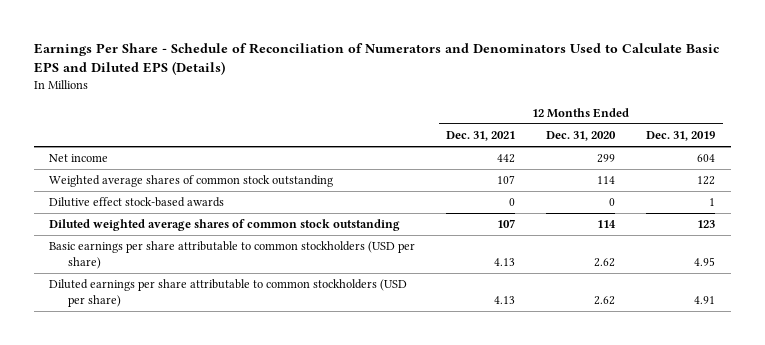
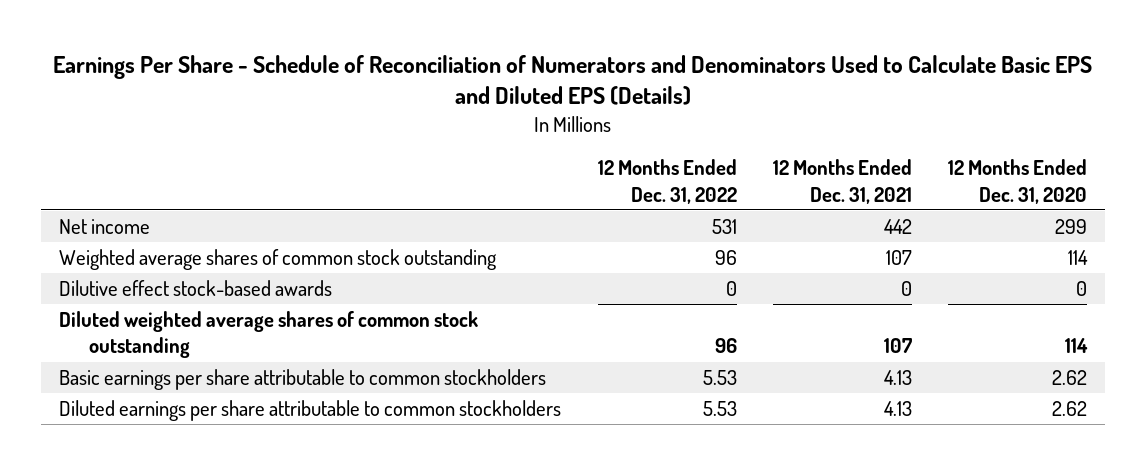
[646,130,716,141] Dec. 31, 2019 -> none
none -> [597,159,737,204] 12 Months Ended Dec. 31, 2022
[49,241,416,269] Basic earnings per share attributable to common stockholders (USD per share) -> [59,369,547,391] Basic earnings per share attributable to common stockholders
[49,279,408,307] Diluted earnings per share attributable to common stockholders (USD per share) -> [59,400,562,422] Diluted earnings per share attributable to common stockholders

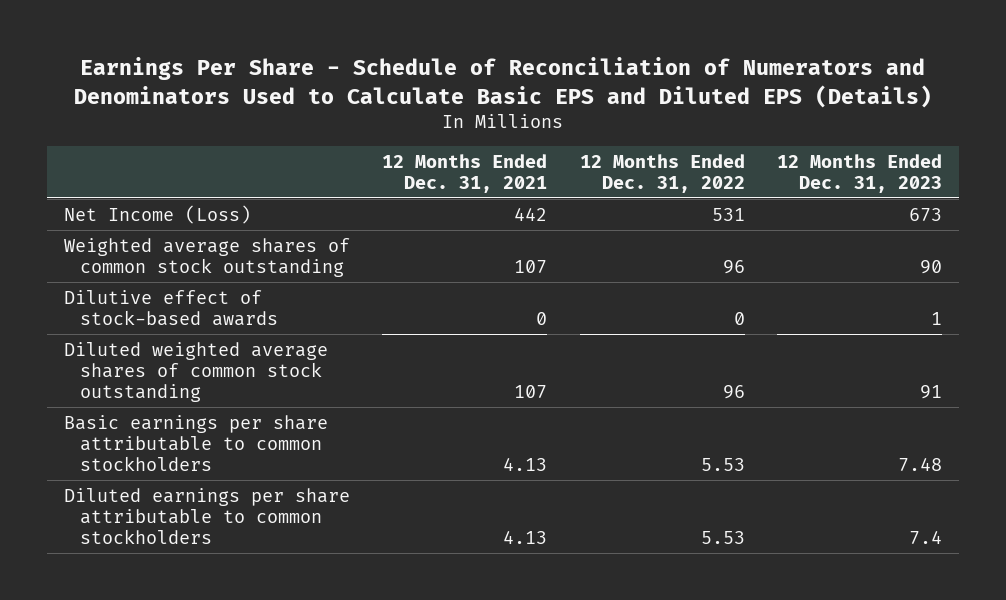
[947,159,1087,204] 12 Months Ended Dec. 31, 2020 -> none
none -> [777,153,943,193] 12 Months Ended Dec. 31, 2023
[59,219,151,235] Net income -> [63,204,251,224] Net Income (Loss)
[59,280,333,297] Dilutive effect stock-based awards -> [63,289,278,326] Dilutive effect of stock-based awards

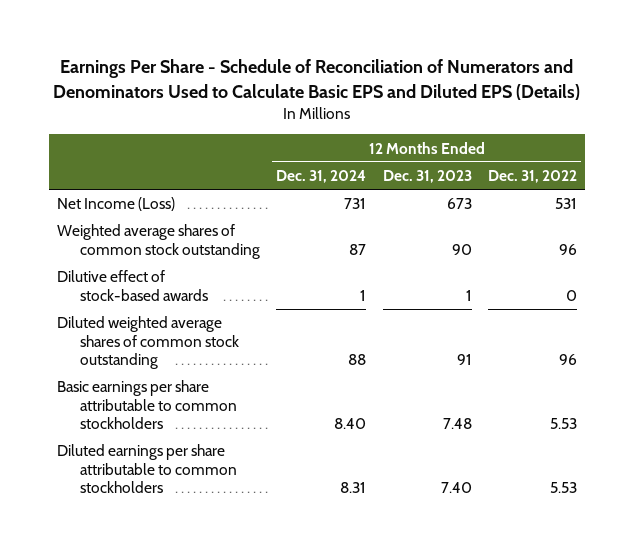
[382,153,548,193] 12 Months Ended Dec. 31, 2021 -> none
none -> [276,169,367,183] Dec. 31, 2024
[909,531,943,545] 7.4 -> [440,481,472,493] 7.40

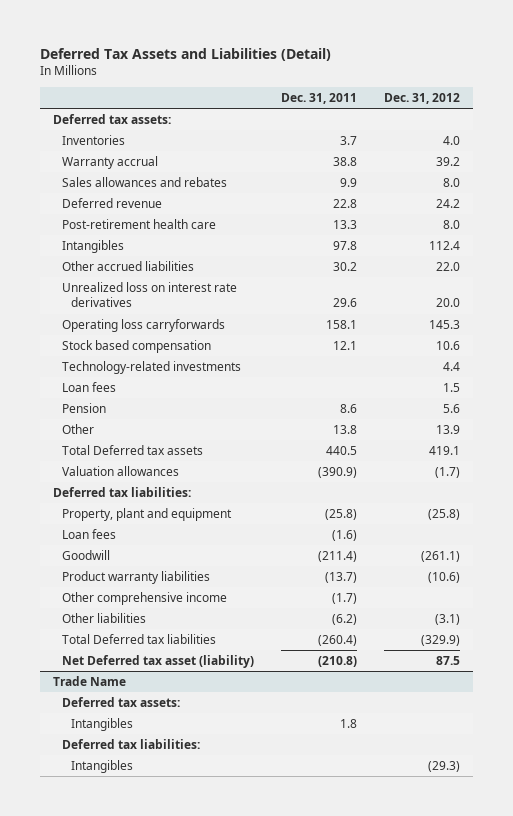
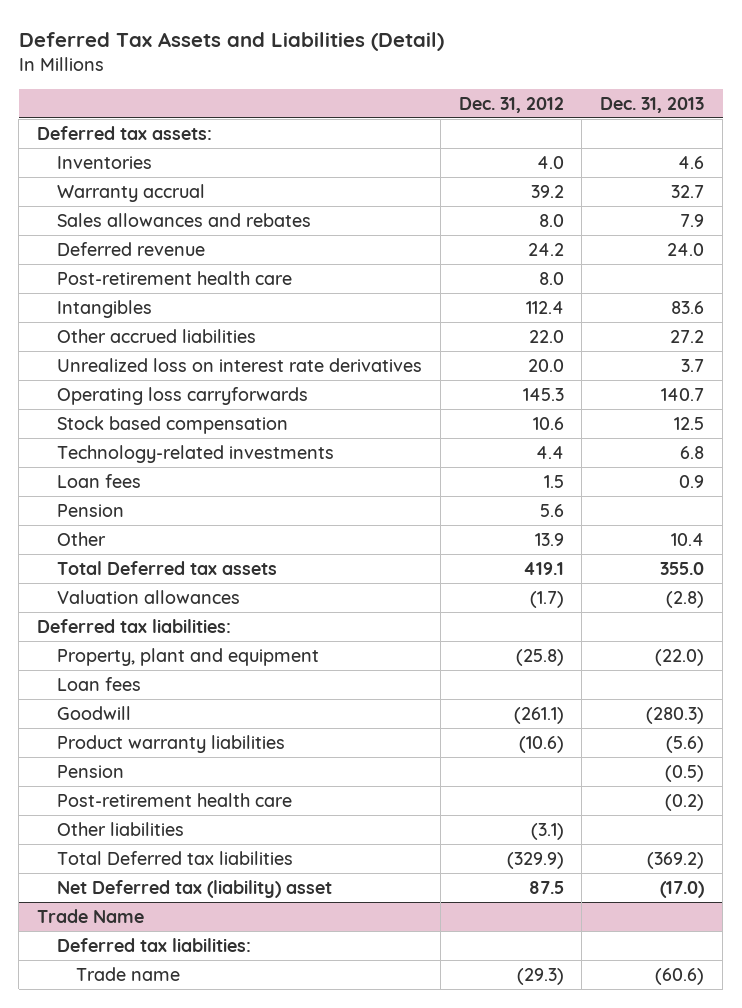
[281,93,358,105] Dec. 31, 2011 -> none
none -> [600,96,705,113] Dec. 31, 2013
[62,591,228,605] Other comprehensive income -> none
none -> [56,764,124,778] Pension
none -> [56,792,292,807] Post-retirement health care
[62,654,255,668] Net Deferred tax asset (liability) -> [56,879,332,898] Net Deferred tax (liability) asset
[62,696,181,707] Deferred tax assets: -> none
[70,717,133,731] Intangibles -> none
[70,759,133,773] Intangibles -> [76,966,181,981] Trade name

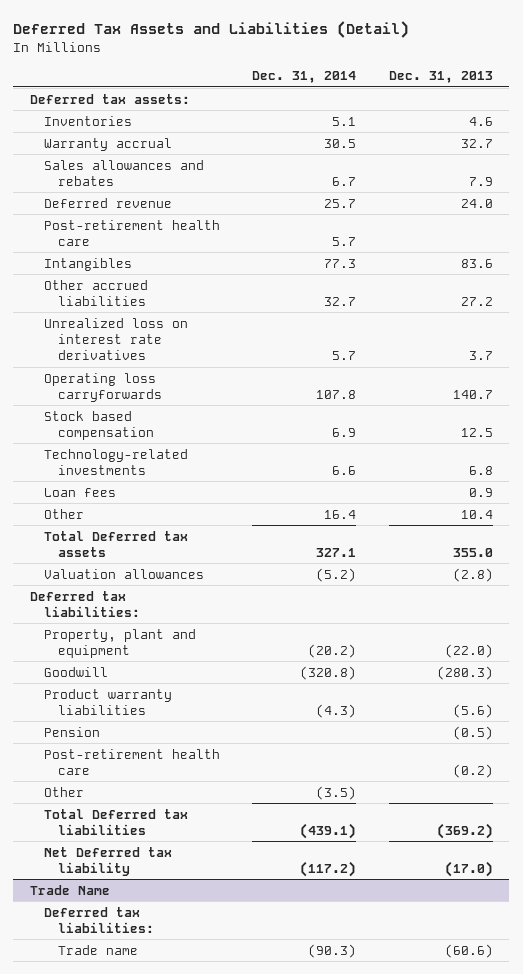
[458,96,564,113] Dec. 31, 2012 -> none
none -> [252,71,357,84] Dec. 31, 2014
[56,503,124,517] Pension -> none
[56,676,141,691] Loan fees -> none
[56,821,184,836] Other liabilities -> [43,786,84,797] Other
[56,879,332,898] Net Deferred tax (liability) asset -> [43,846,172,877] Net Deferred tax liability

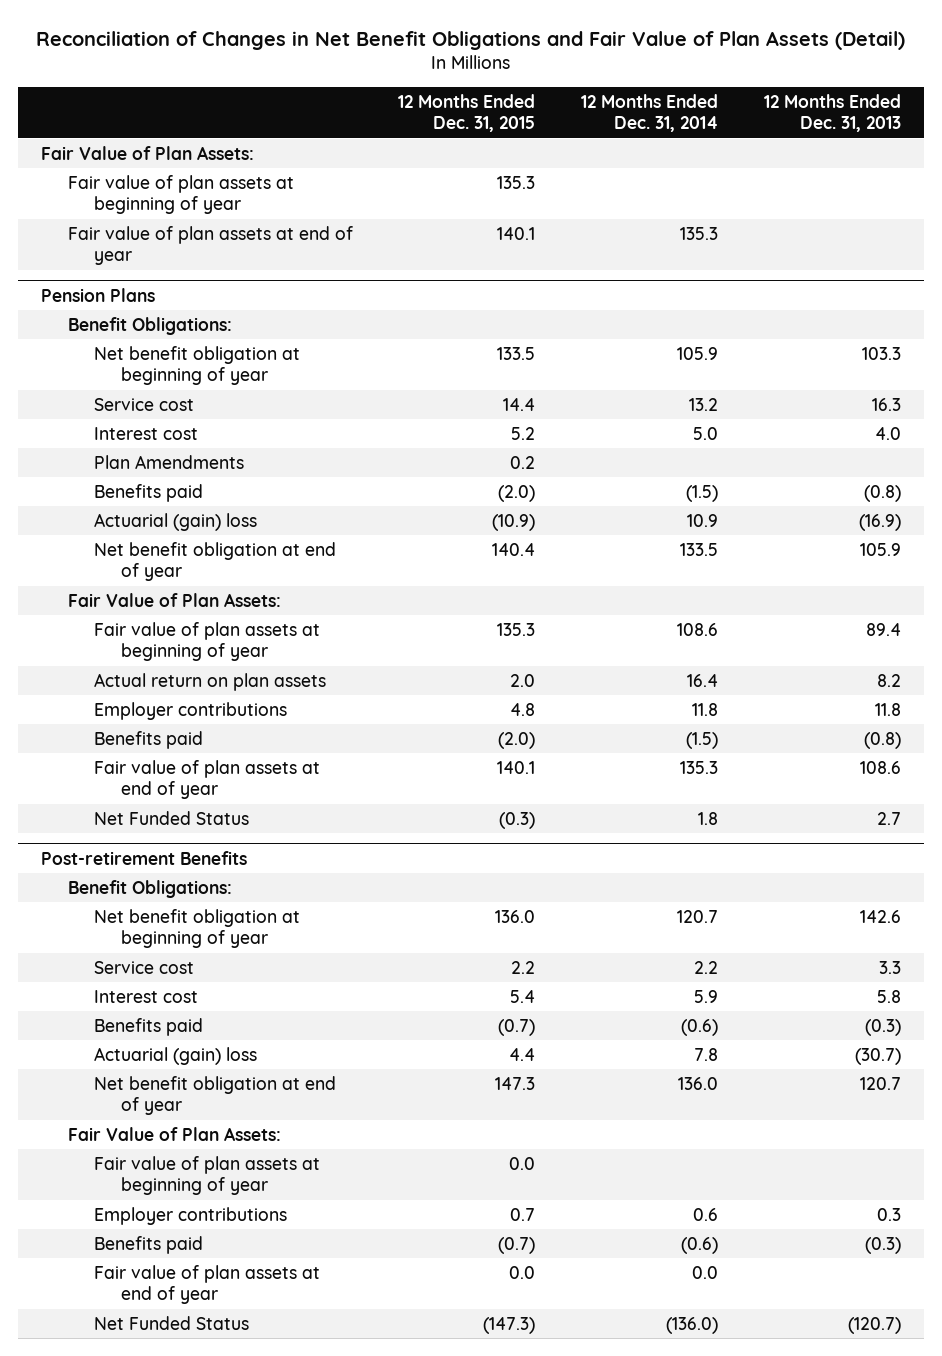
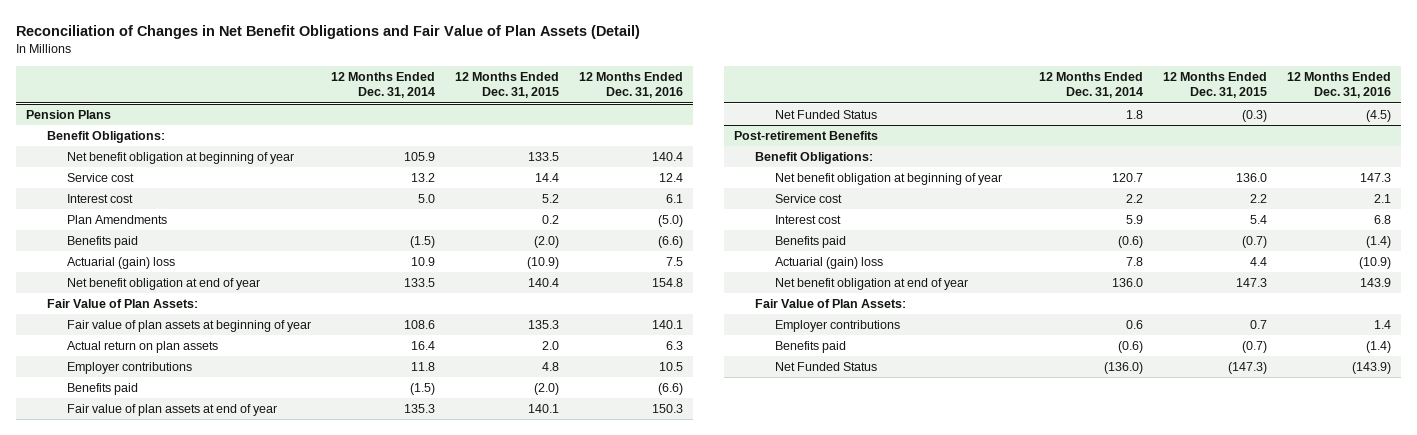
[763,93,901,133] 12 Months Ended Dec. 31, 2013 -> none
none -> [578,72,683,99] 12 Months Ended Dec. 31, 2016
[41,145,255,160] Fair Value of Plan Assets: -> none
[67,174,294,215] Fair value of plan assets at beginning of year -> none
[67,225,353,266] Fair value of plan assets at end of year -> none
[94,1155,321,1196] Fair value of plan assets at beginning of year -> none
[94,1264,321,1305] Fair value of plan assets at end of year -> none

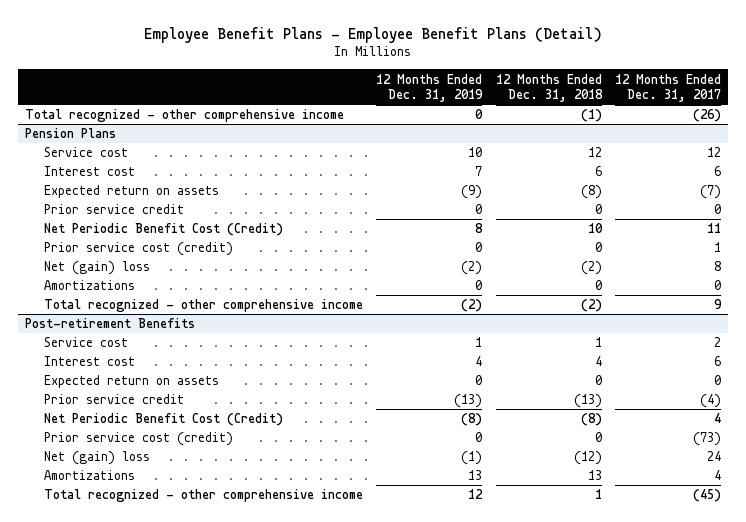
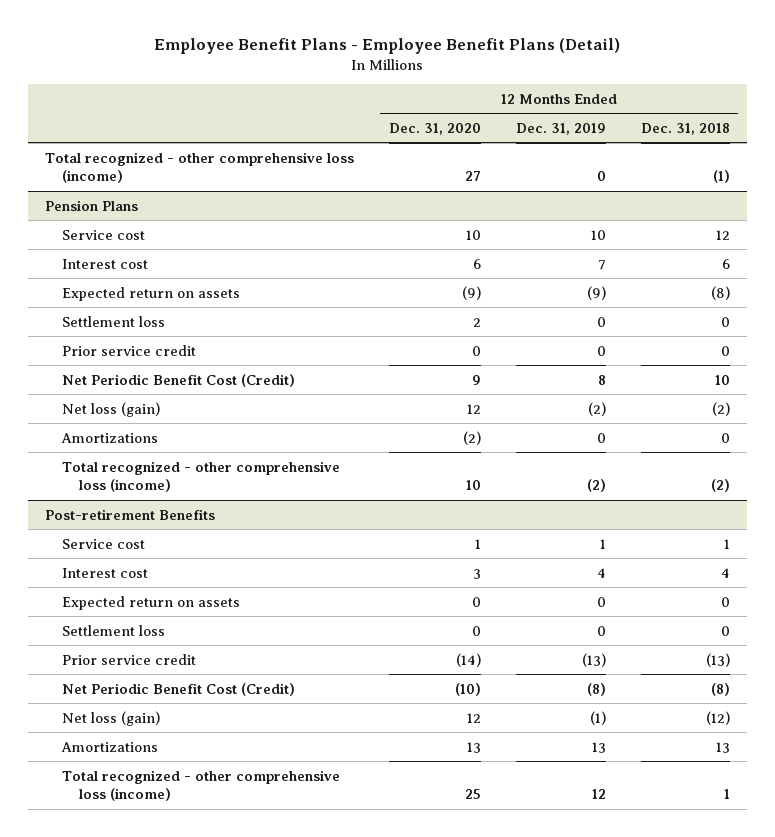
[615,73,722,103] 12 Months Ended Dec. 31, 2017 -> none
none -> [389,122,482,135] Dec. 31, 2020
[24,109,344,123] Total recognized - other comprehensive income -> [45,151,355,184] Total recognized - other comprehensive loss (income)
none -> [62,315,166,327] Settlement loss
[43,242,233,257] Prior service cost (credit) -> none
[43,261,150,276] Net (gain) loss -> [62,401,161,417] Net loss (gain)
[43,299,363,313] Total recognized - other comprehensive income -> [62,460,341,493] Total recognized - other comprehensive loss (income)
none -> [62,624,166,636] Settlement loss
[43,432,233,447] Prior service cost (credit) -> none
[43,451,150,466] Net (gain) loss -> [62,710,161,726] Net loss (gain)
[43,489,363,503] Total recognized - other comprehensive income -> [62,769,341,802] Total recognized - other comprehensive loss (income)

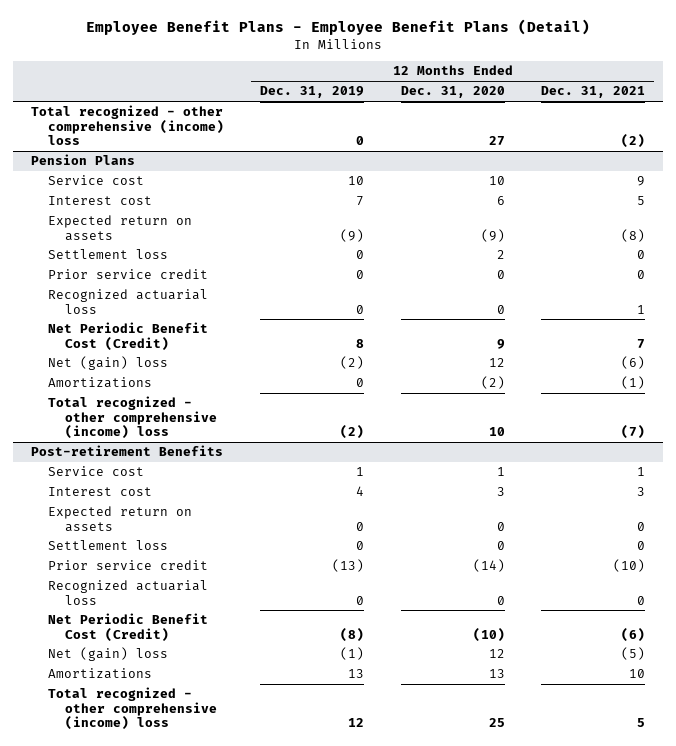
[640,122,730,135] Dec. 31, 2018 -> none
none -> [541,86,646,99] Dec. 31, 2021
[45,151,355,184] Total recognized - other comprehensive loss (income) -> [31,105,224,145] Total recognized - other comprehensive (income) loss
none -> [47,289,208,314] Recognized actuarial loss
[62,401,161,417] Net loss (gain) -> [47,356,168,371] Net (gain) loss
[62,460,341,493] Total recognized - other comprehensive loss (income) -> [47,396,217,439] Total recognized - other comprehensive (income) loss
none -> [47,580,208,605] Recognized actuarial loss
[62,710,161,726] Net loss (gain) -> [47,647,168,662] Net (gain) loss
[62,769,341,802] Total recognized - other comprehensive loss (income) -> [47,687,217,730] Total recognized - other comprehensive (income) loss

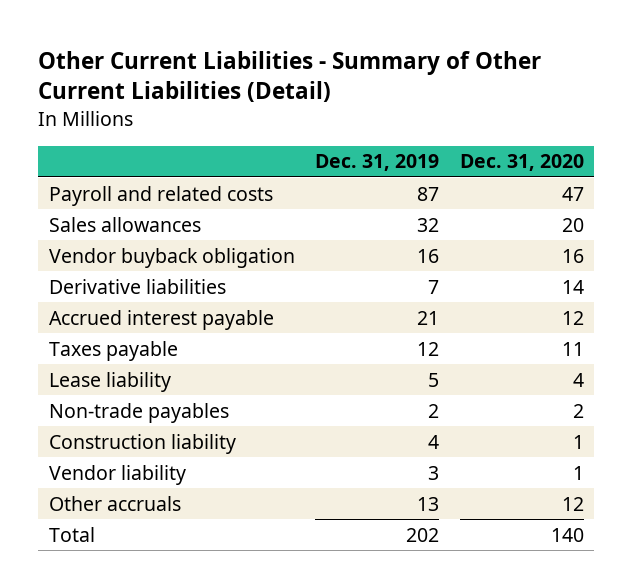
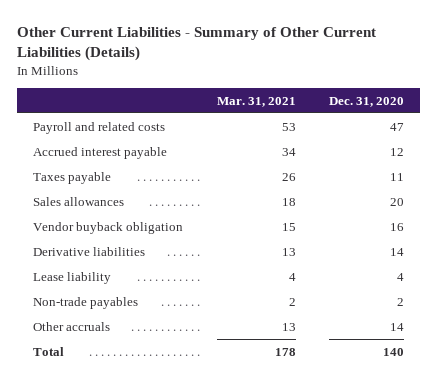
[38,50,542,103] Other Current Liabilities - Summary of Other Current Liabilities (Detail) -> [16,26,376,62] Other Current Liabilities - Summary of Other Current Liabilities (Details)
[315,154,440,172] Dec. 31, 2019 -> none
none -> [216,96,296,107] Mar. 31, 2021
[48,309,274,330] Accrued interest payable -> [33,146,168,159] Accrued interest payable
[48,340,178,361] Taxes payable -> [33,171,112,184] Taxes payable
[48,433,236,454] Construction liability -> none
[48,464,186,485] Vendor liability -> none
[561,496,584,511] 12 -> [389,322,404,331] 14

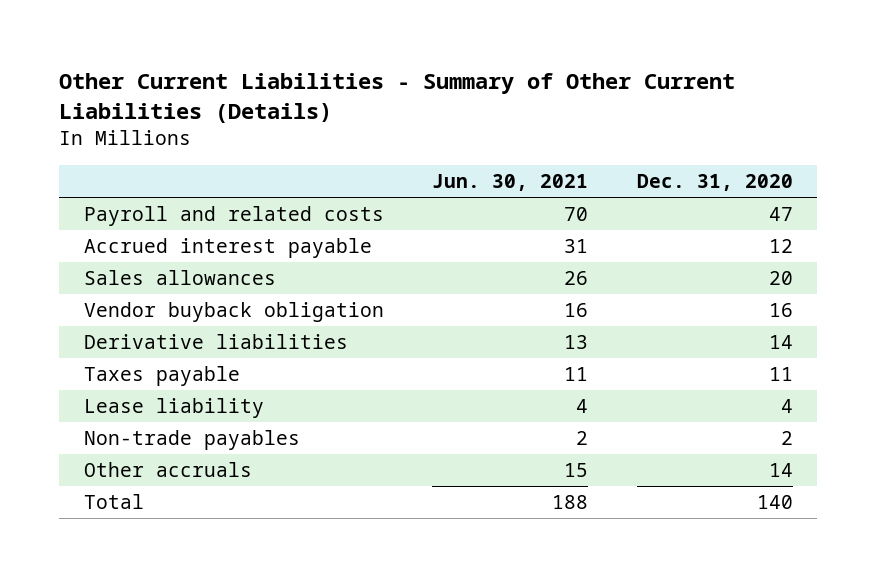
[216,96,296,107] Mar. 31, 2021 -> none
none -> [432,173,589,191] Jun. 30, 2021
[33,171,112,184] Taxes payable -> [83,366,240,387] Taxes payable

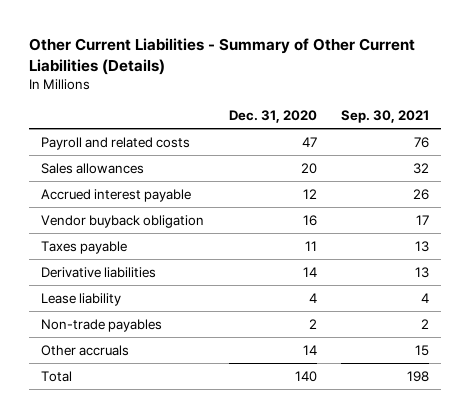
[432,173,589,191] Jun. 30, 2021 -> none
none -> [341,110,430,124] Sep. 30, 2021
[83,238,372,259] Accrued interest payable -> [41,188,192,202] Accrued interest payable
[83,334,348,350] Derivative liabilities -> [41,266,157,278] Derivative liabilities

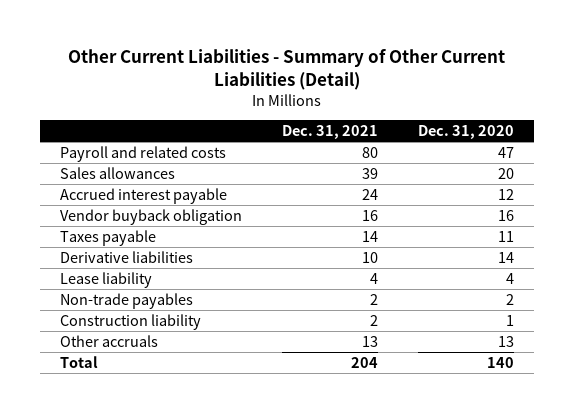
[29,38,416,75] Other Current Liabilities - Summary of Other Current Liabilities (Details) -> [67,49,505,90] Other Current Liabilities - Summary of Other Current Liabilities (Detail)
[341,110,430,124] Sep. 30, 2021 -> none
none -> [281,124,378,139] Dec. 31, 2021
none -> [60,313,202,330] Construction liability
[302,344,317,355] 14 -> [497,335,514,347] 13

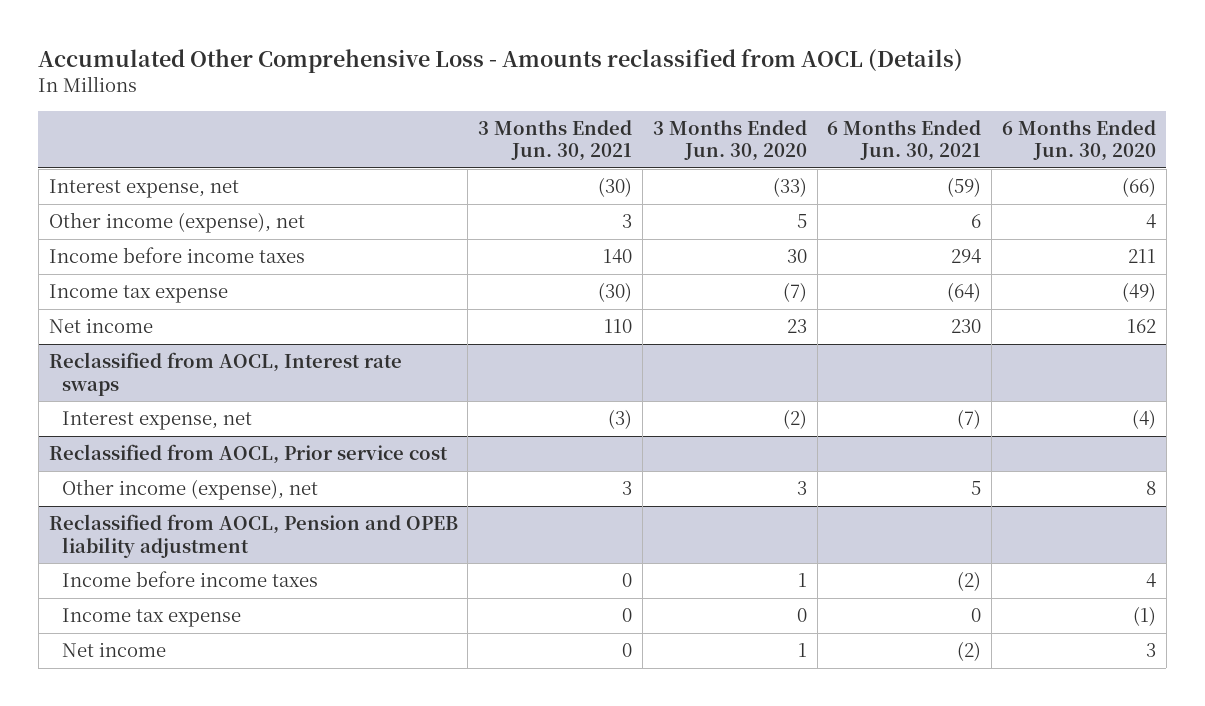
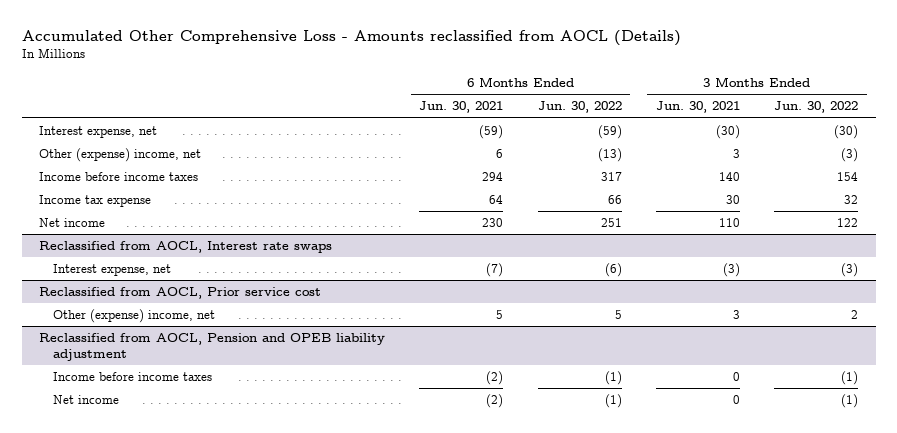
[652,119,807,162] 3 Months Ended Jun. 30, 2020 -> none
[1002,119,1157,162] 6 Months Ended Jun. 30, 2020 -> none
none -> [537,101,622,114] Jun. 30, 2022
none -> [774,101,859,114] Jun. 30, 2022
[48,212,305,234] Other income (expense), net -> [38,147,201,162] Other (expense) income, net
[598,282,633,303] (30) -> [726,194,741,204] 30
[947,282,982,303] (64) -> [489,194,504,204] 64
[61,479,318,501] Other income (expense), net -> [53,308,216,323] Other (expense) income, net
[61,608,241,628] Income tax expense -> none

